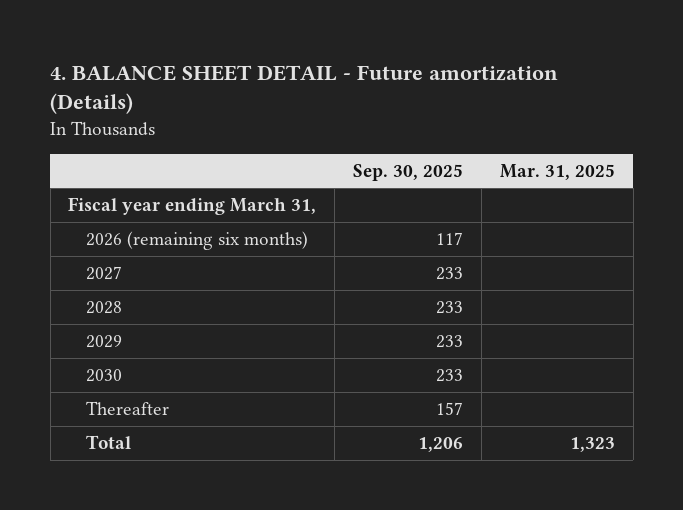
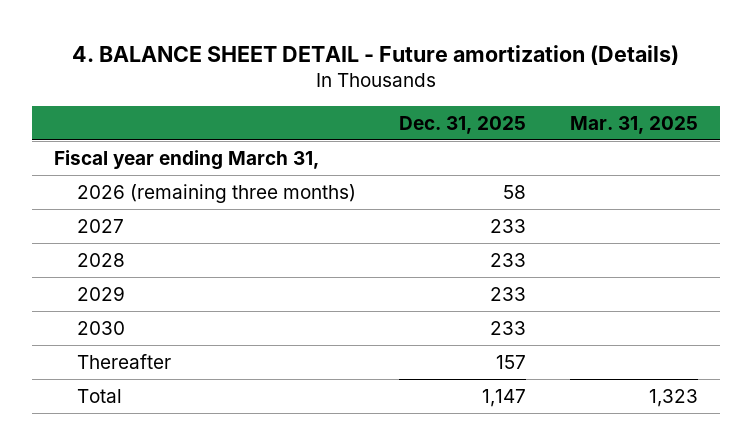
[353,163,464,181] Sep. 30, 2025 -> none
none -> [399,115,527,134] Dec. 31, 2025
[85,230,308,250] 2026 (remaining six months) -> [76,183,356,203] 2026 (remaining three months)

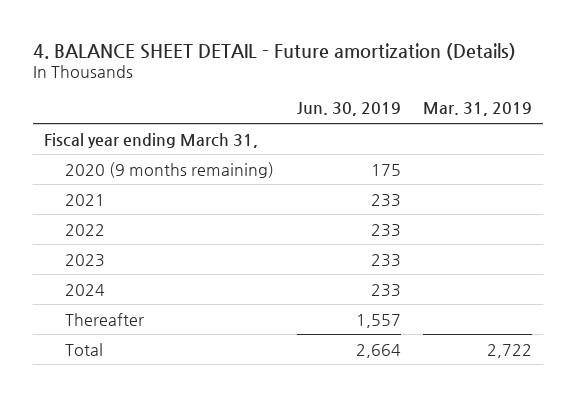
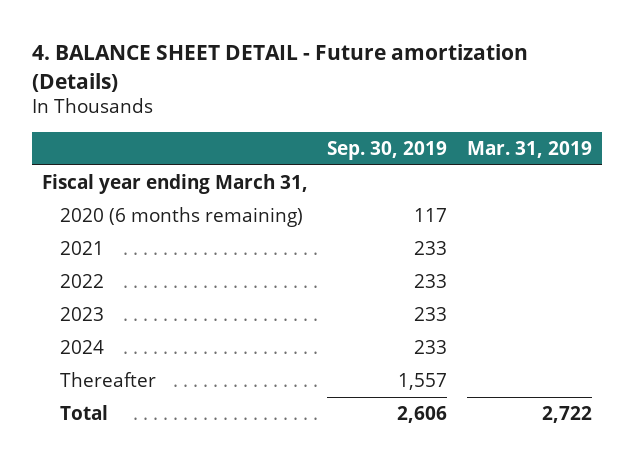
[296,102,401,117] Jun. 30, 2019 -> none
none -> [327,140,448,160] Sep. 30, 2019
[65,161,275,178] 2020 (9 months remaining) -> [60,206,304,227] 2020 (6 months remaining)

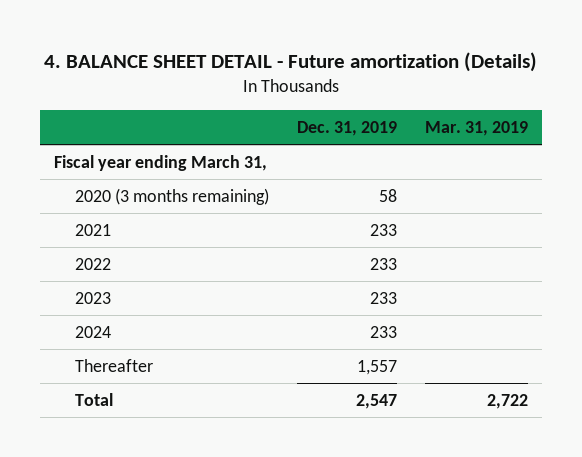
[327,140,448,160] Sep. 30, 2019 -> none
none -> [296,120,397,136] Dec. 31, 2019
[60,206,304,227] 2020 (6 months remaining) -> [74,187,269,205] 2020 (3 months remaining)

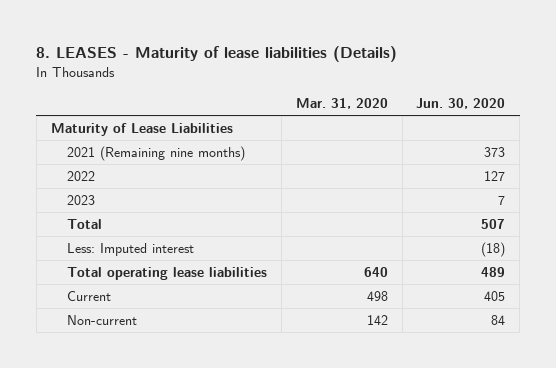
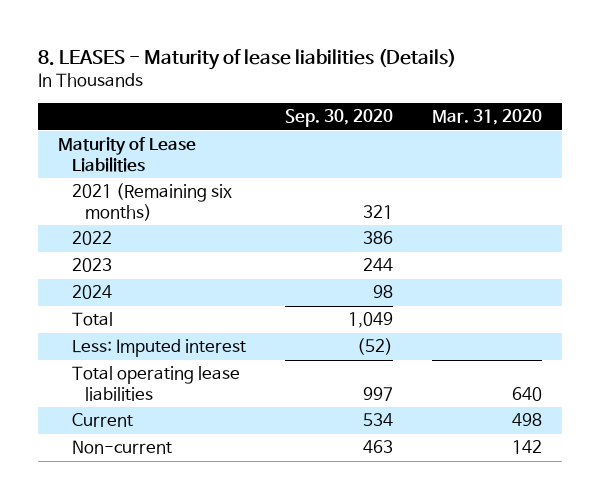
[416,98,506,110] Jun. 30, 2020 -> none
none -> [284,109,393,128] Sep. 30, 2020
[66,146,245,162] 2021 (Remaining nine months) -> [71,183,232,222] 2021 (Remaining six months)
none -> [71,285,112,300] 2024

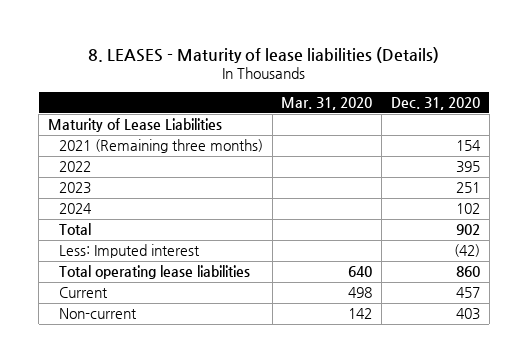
[284,109,393,128] Sep. 30, 2020 -> none
none -> [390,97,480,111] Dec. 31, 2020
[71,183,232,222] 2021 (Remaining six months) -> [58,139,263,154] 2021 (Remaining three months)

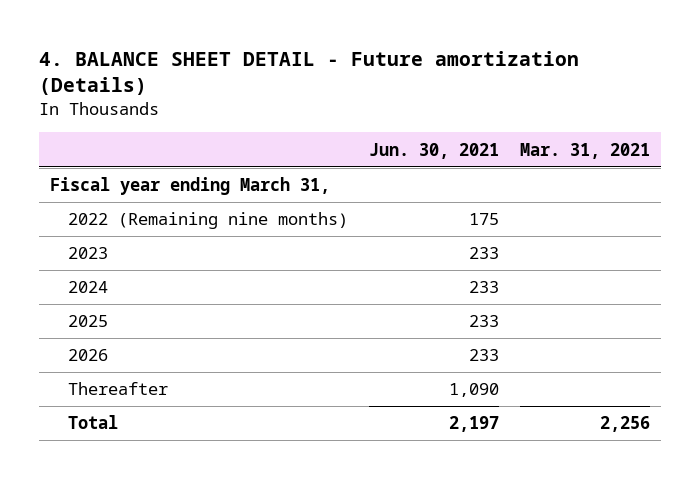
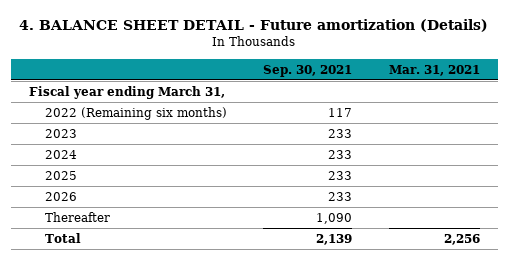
[368,142,499,159] Jun. 30, 2021 -> none
none -> [263,64,353,77] Sep. 30, 2021
[67,212,348,230] 2022 (Remaining nine months) -> [44,106,227,120] 2022 (Remaining six months)

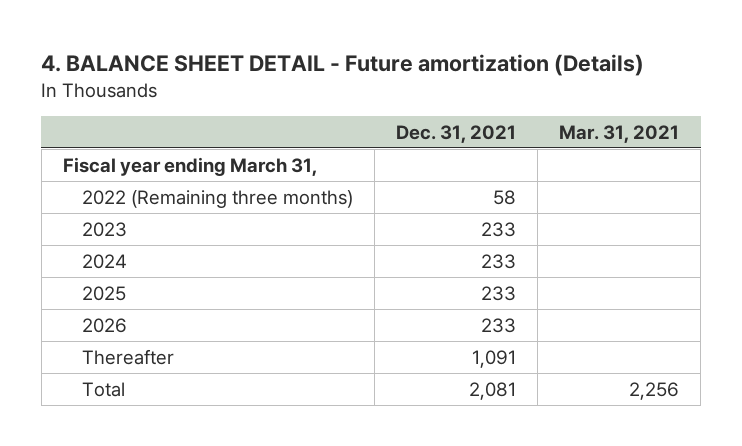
[263,64,353,77] Sep. 30, 2021 -> none
none -> [396,124,517,143] Dec. 31, 2021
[44,106,227,120] 2022 (Remaining six months) -> [82,189,354,208] 2022 (Remaining three months)

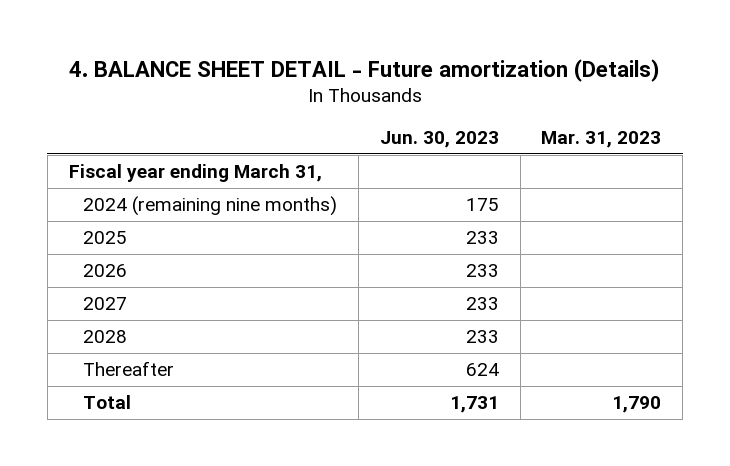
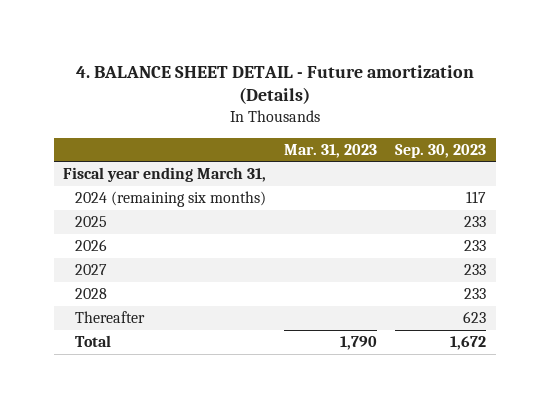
[379,131,499,149] Jun. 30, 2023 -> none
none -> [395,143,487,158] Sep. 30, 2023
[83,195,338,216] 2024 (remaining nine months) -> [74,191,266,208] 2024 (remaining six months)

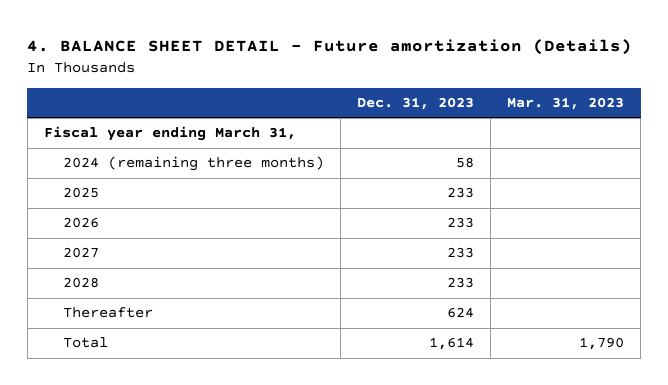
[395,143,487,158] Sep. 30, 2023 -> none
none -> [357,97,475,111] Dec. 31, 2023
[74,191,266,208] 2024 (remaining six months) -> [63,156,325,172] 2024 (remaining three months)

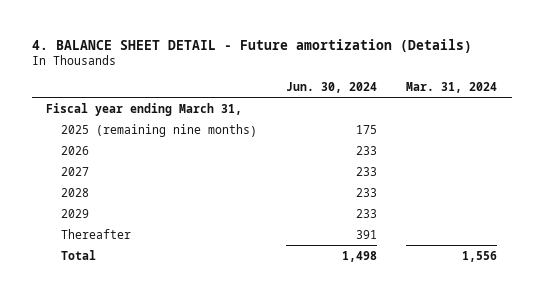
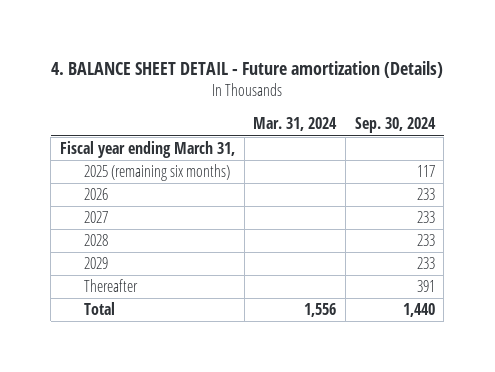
[286,81,378,93] Jun. 30, 2024 -> none
none -> [354,117,436,134] Sep. 30, 2024
[61,123,258,137] 2025 (remaining nine months) -> [84,164,231,182] 2025 (remaining six months)

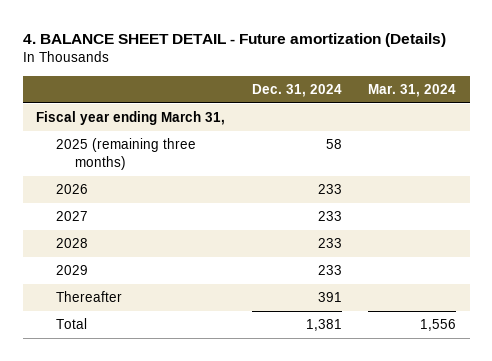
[354,117,436,134] Sep. 30, 2024 -> none
none -> [251,84,342,98] Dec. 31, 2024
[84,164,231,182] 2025 (remaining six months) -> [55,138,196,170] 2025 (remaining three months)

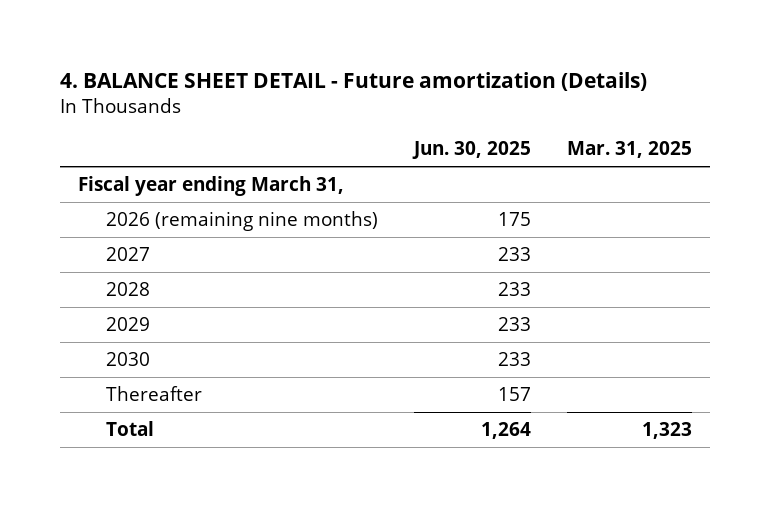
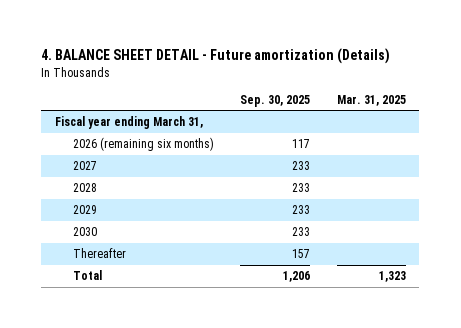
[412,141,532,160] Jun. 30, 2025 -> none
none -> [240,94,311,107] Sep. 30, 2025
[106,210,379,231] 2026 (remaining nine months) -> [72,137,214,152] 2026 (remaining six months)

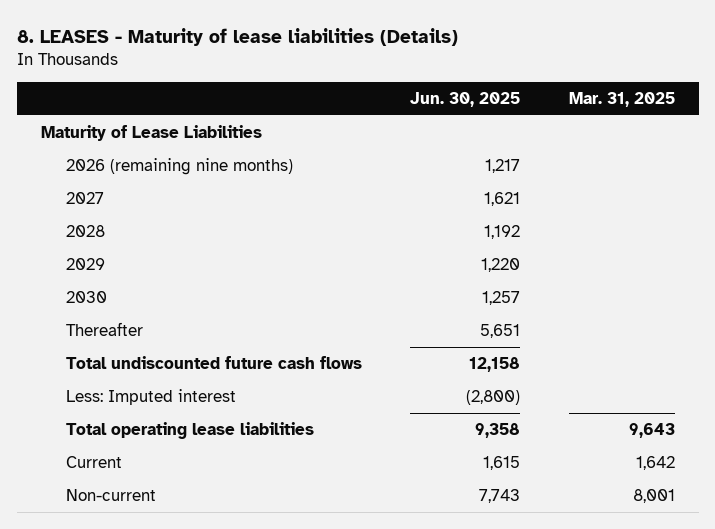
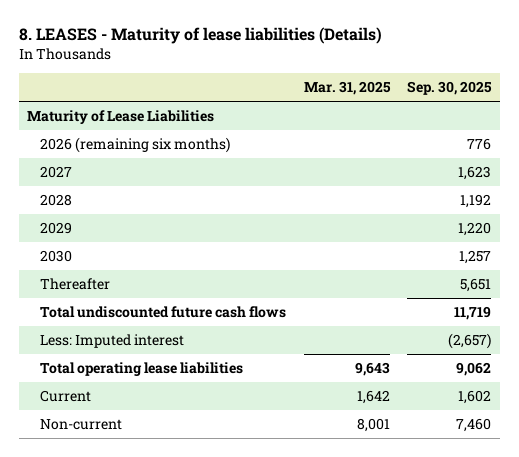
[410,92,521,108] Jun. 30, 2025 -> none
none -> [407,81,493,96] Sep. 30, 2025
[66,158,294,176] 2026 (remaining nine months) -> [40,137,231,154] 2026 (remaining six months)

